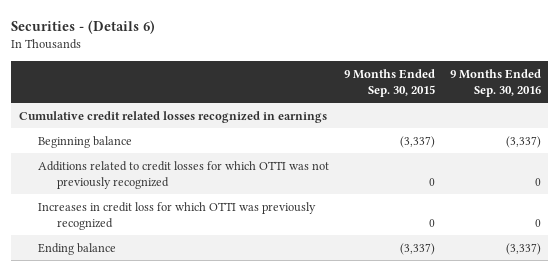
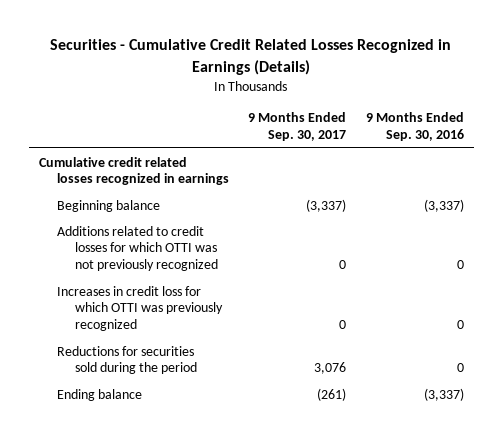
[11,20,156,35] Securities - (Details 6) -> [50,39,452,75] Securities - Cumulative Credit Related Losses Recognized in Earnings (Details)
[343,68,435,97] 9 Months Ended Sep. 30, 2015 -> none
none -> [248,112,347,141] 9 Months Ended Sep. 30, 2017
none -> [56,345,197,375] Reductions for securities sold during the period

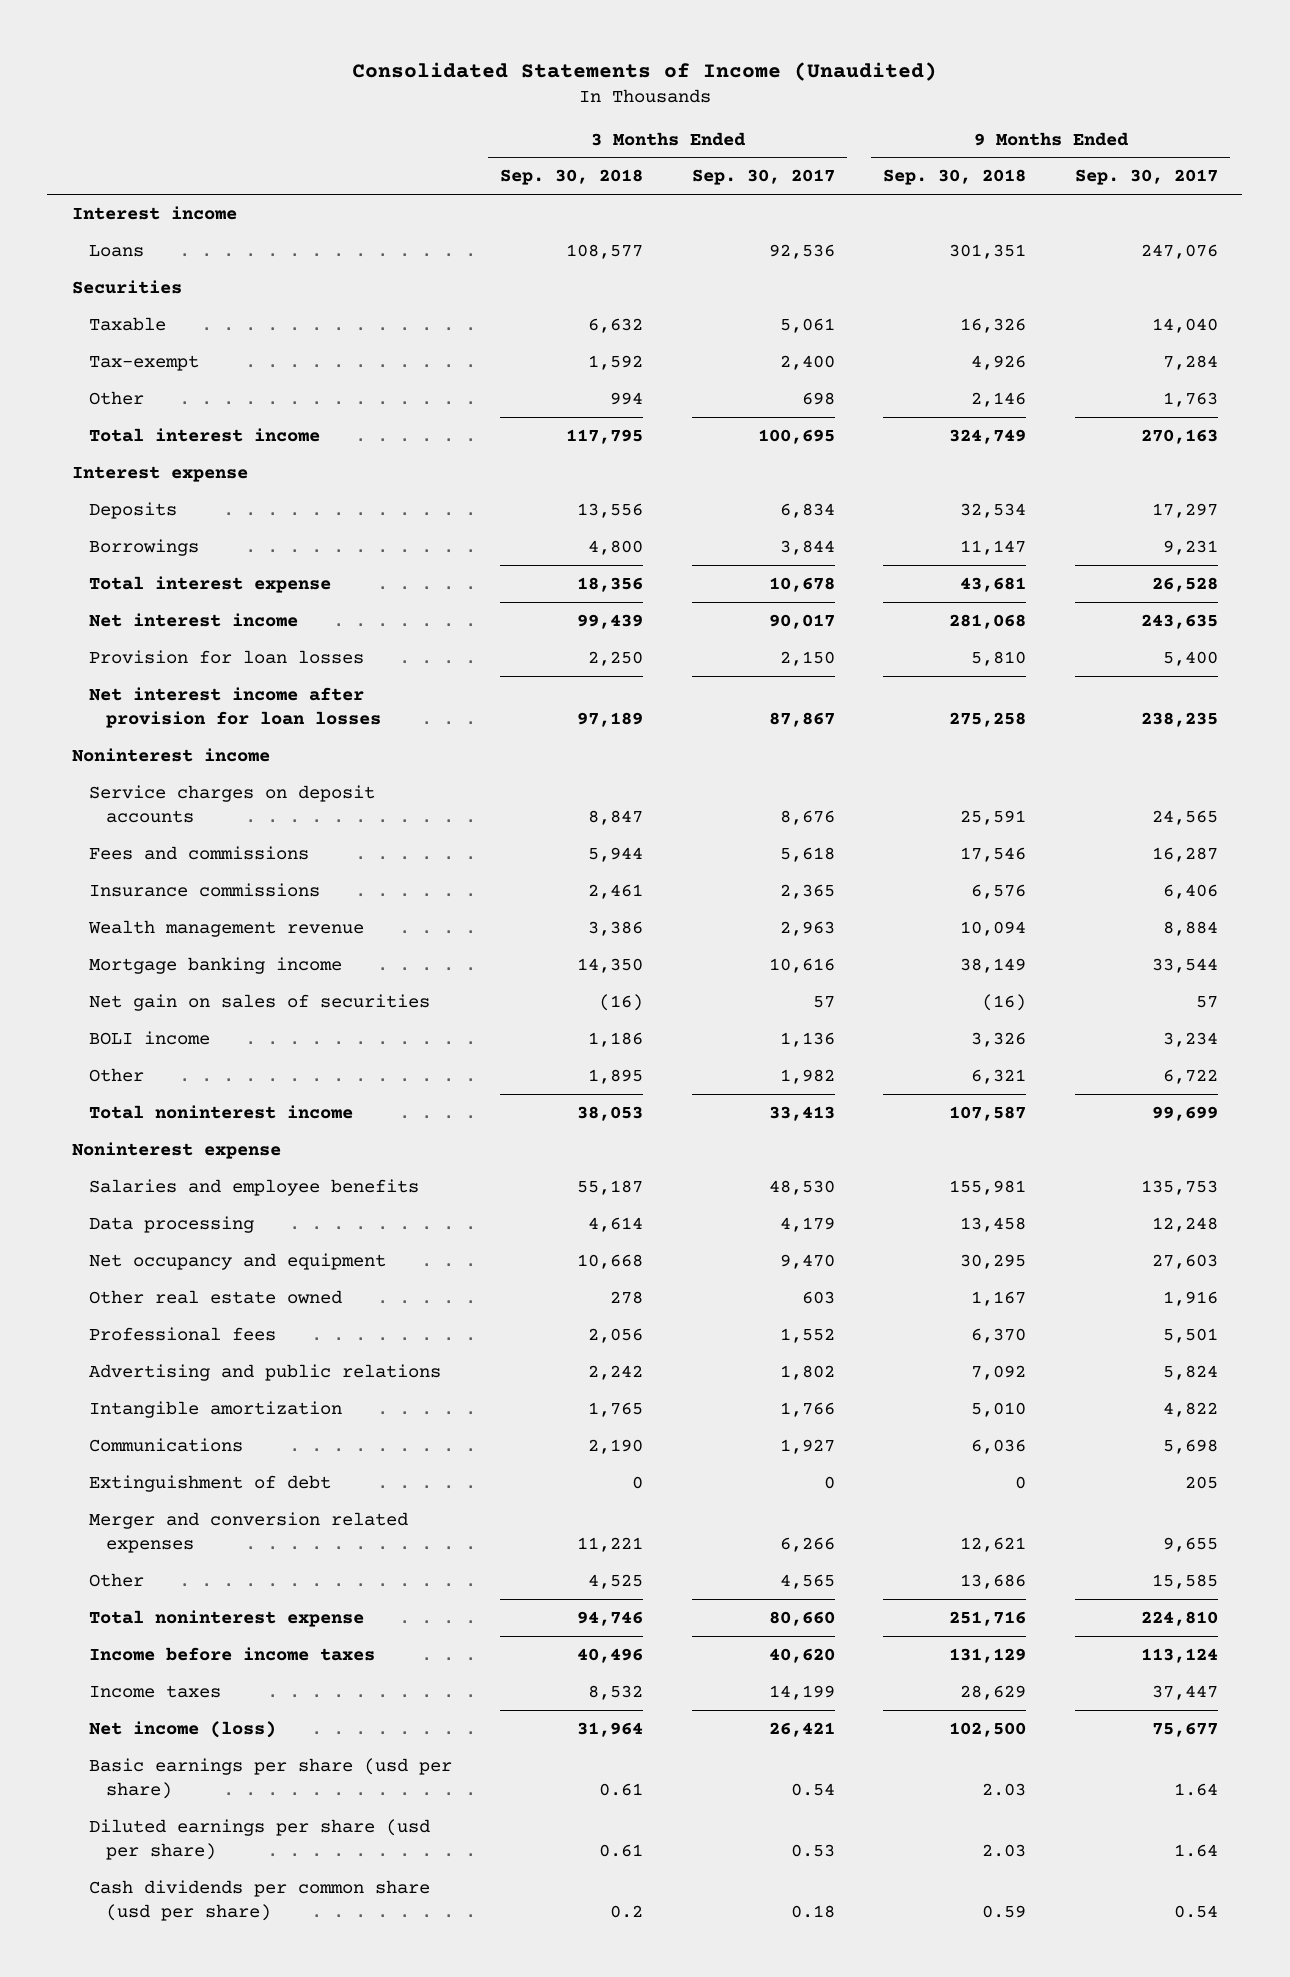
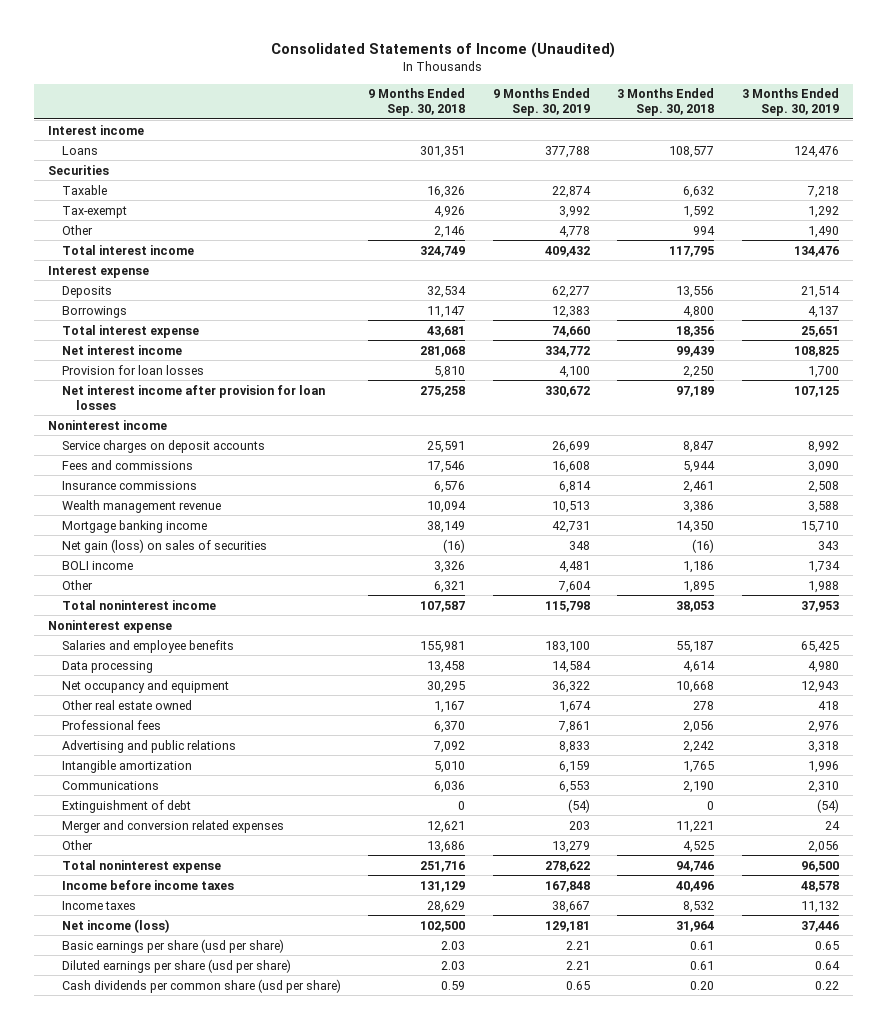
[691,169,835,186] Sep. 30, 2017 -> none
[1075,169,1219,186] Sep. 30, 2017 -> none
none -> [492,88,590,117] 9 Months Ended Sep. 30, 2019
none -> [741,88,839,117] 3 Months Ended Sep. 30, 2019
[88,993,430,1011] Net gain on sales of securities -> [61,538,267,553] Net gain (loss) on sales of securities
[610,1905,644,1919] 0.2 -> [690,980,715,990] 0.20

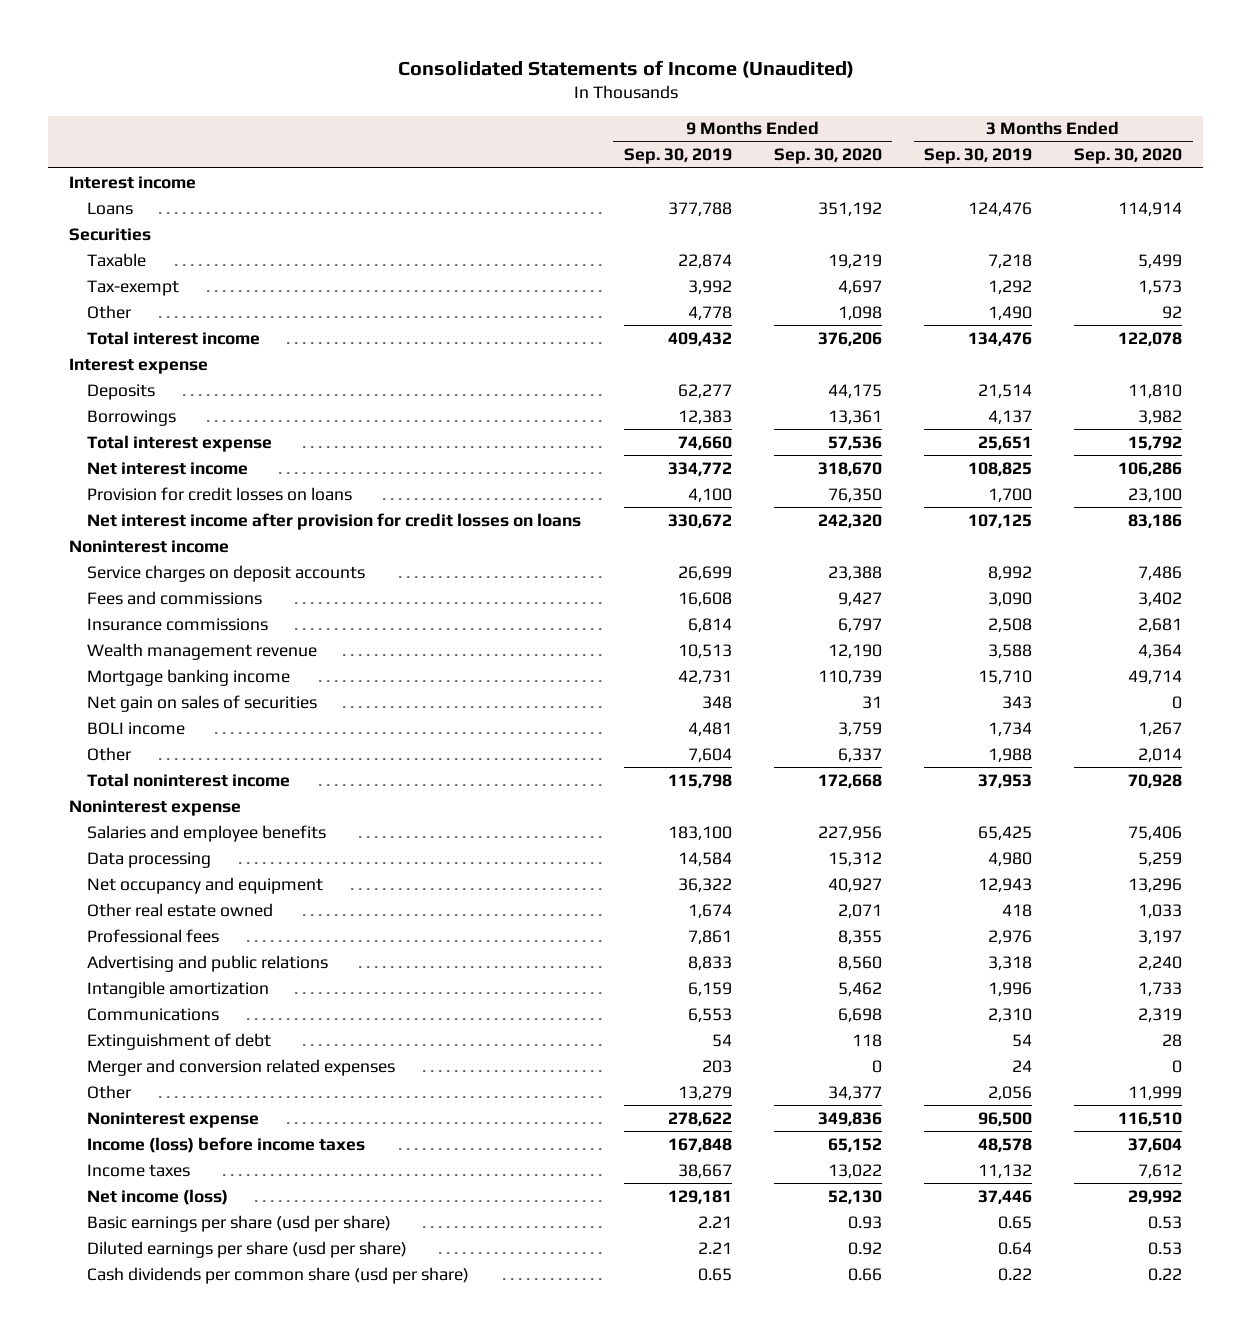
[368,88,466,117] 9 Months Ended Sep. 30, 2018 -> none
[617,88,715,117] 3 Months Ended Sep. 30, 2018 -> none
none -> [773,148,882,165] Sep. 30, 2020
none -> [1074,148,1183,165] Sep. 30, 2020
[61,364,204,375] Provision for loan losses -> [87,486,353,501] Provision for credit losses on loans
[61,384,325,410] Net interest income after provision for loan losses -> [87,512,582,530] Net interest income after provision for credit losses on loans
[61,538,267,553] Net gain (loss) on sales of securities -> [87,694,318,712] Net gain on sales of securities
[567,798,590,813] (54) -> [711,1033,732,1047] 54
[816,798,839,813] (54) -> [1012,1033,1033,1047] 54
[61,859,221,873] Total noninterest expense -> [87,1111,260,1128] Noninterest expense
[61,879,234,890] Income before income taxes -> [87,1136,366,1153] Income (loss) before income taxes

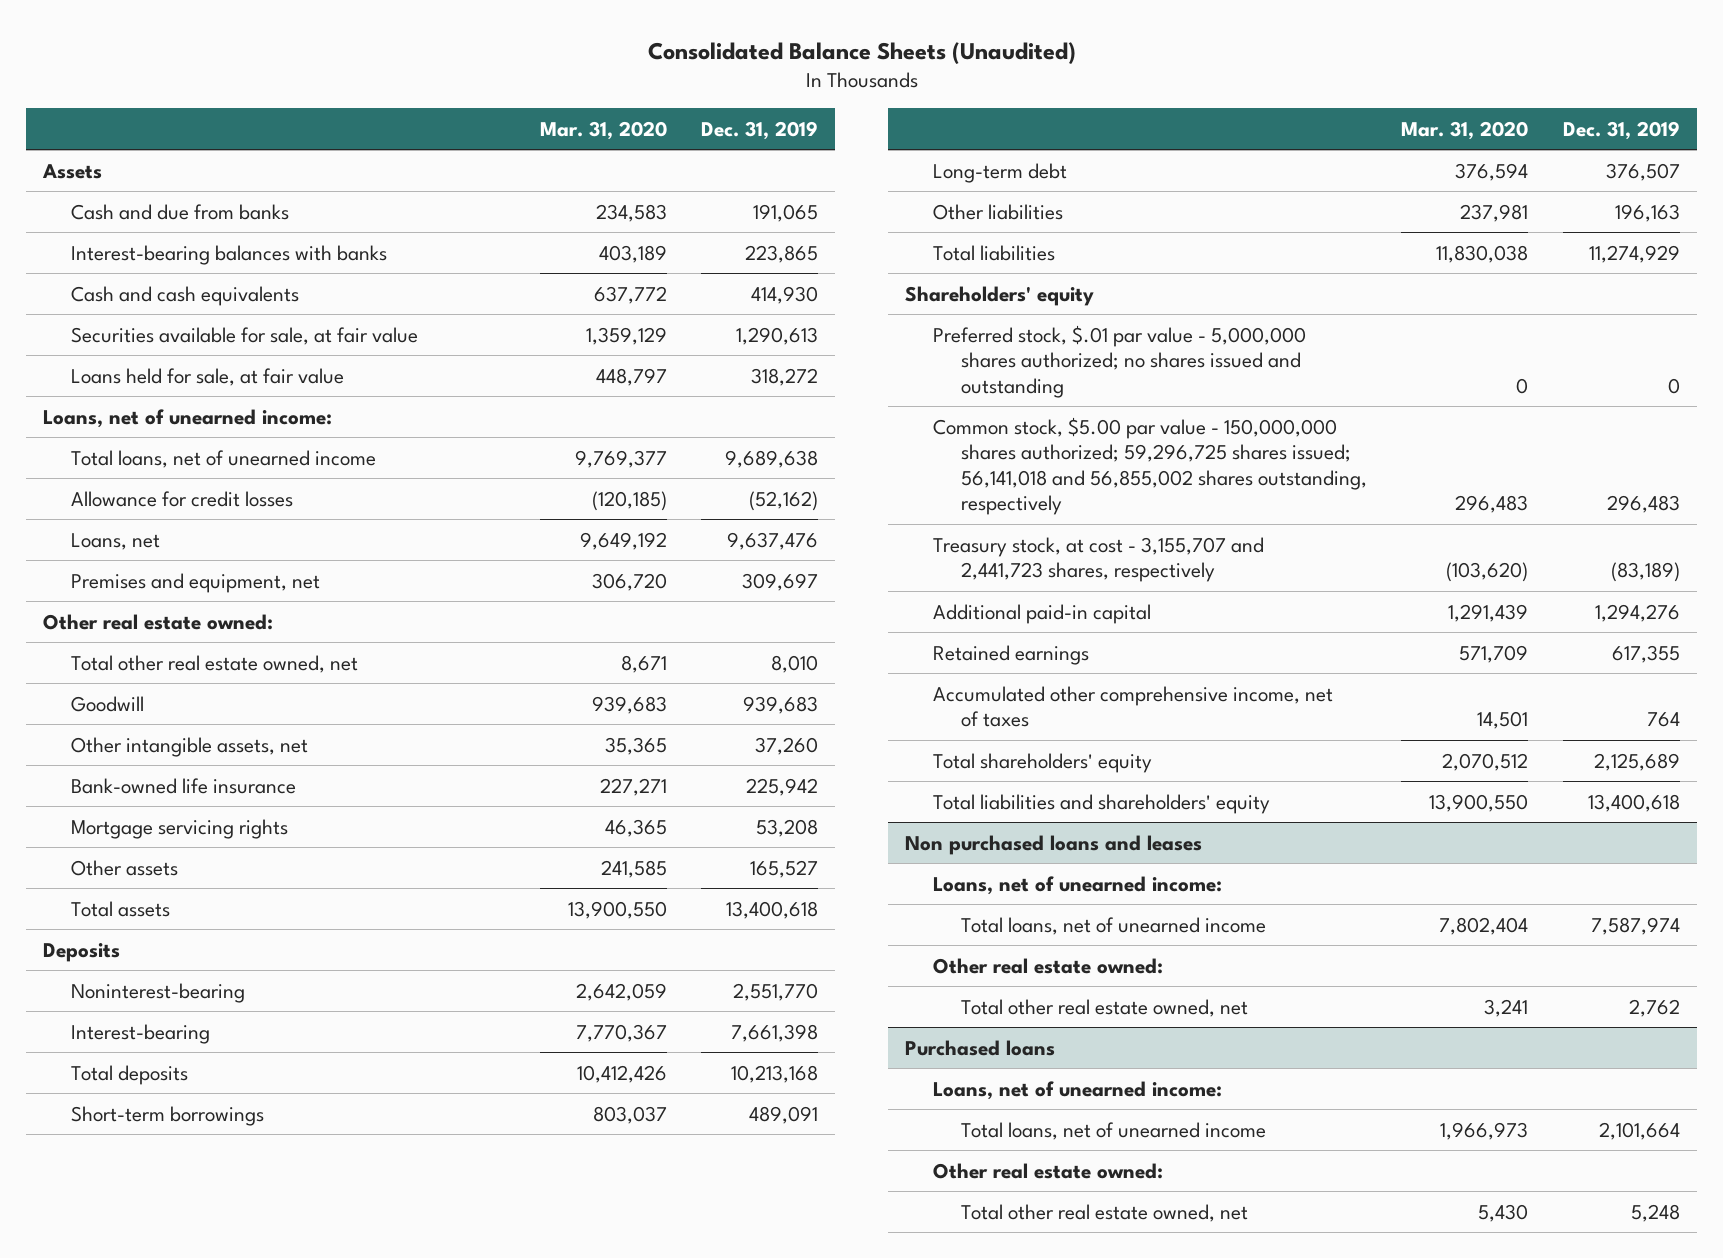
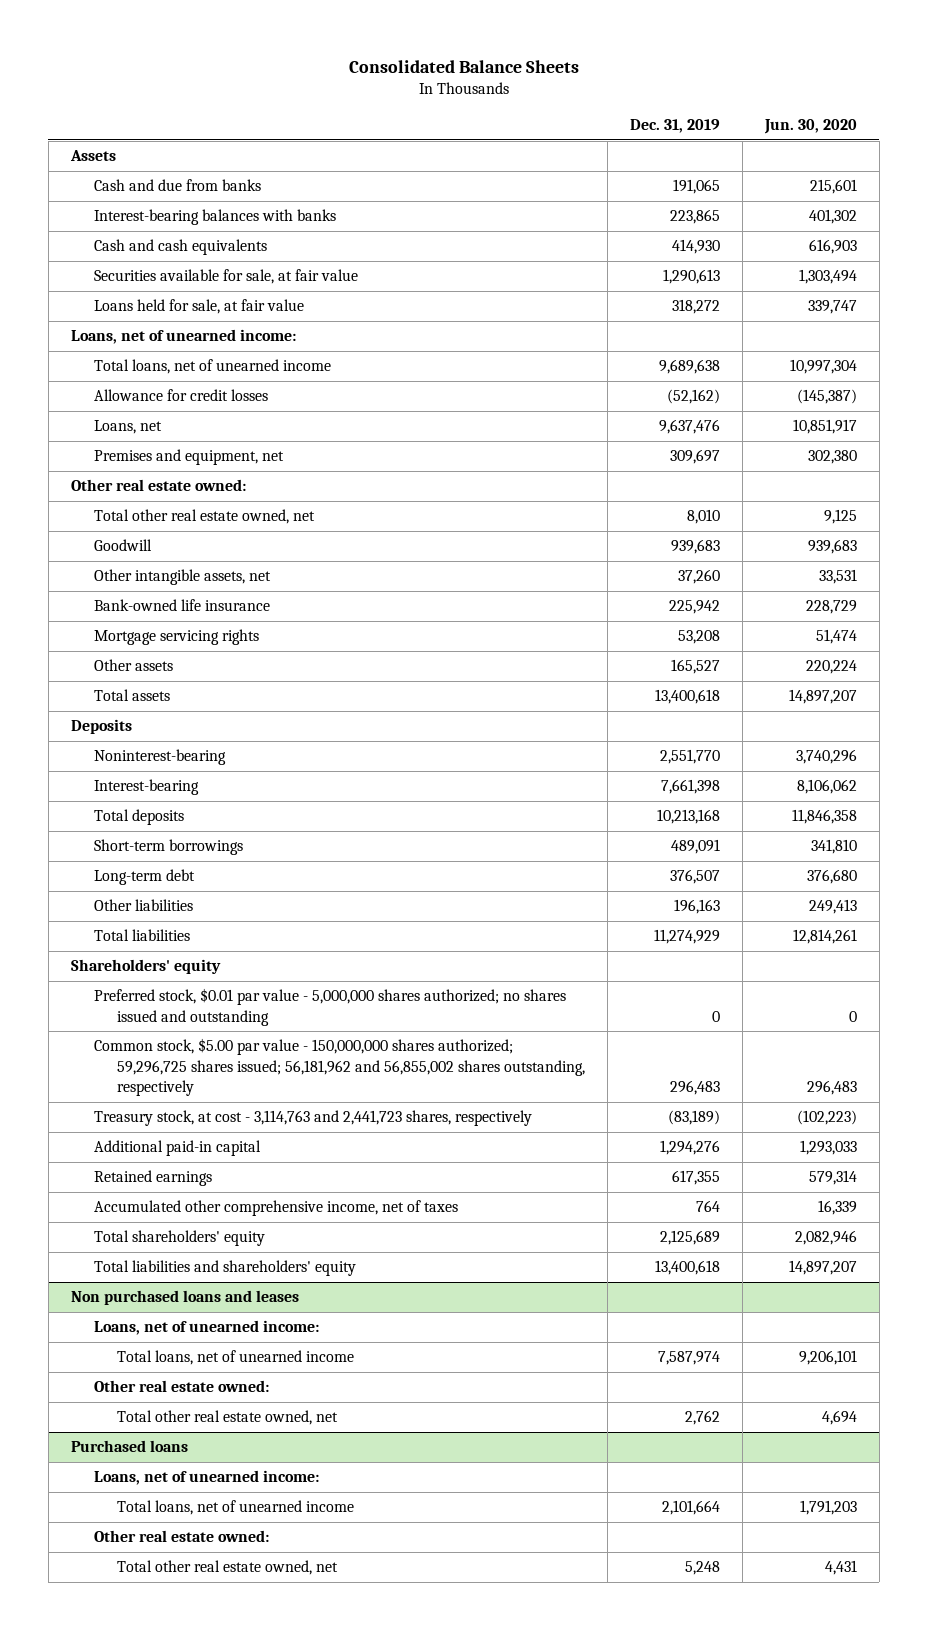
[647,41,1076,64] Consolidated Balance Sheets (Unaudited) -> [348,59,579,73] Consolidated Balance Sheets
[539,120,667,140] Mar. 31, 2020 -> none
none -> [763,119,857,135] Jun. 30, 2020
[932,324,1306,398] Preferred stock, $.01 par value - 5,000,000 shares authorized; no shares issued and outstanding -> [93,988,566,1026] Preferred stock, $0.01 par value - 5,000,000 shares authorized; no shares issued and outstanding
[932,416,1367,516] Common stock, $5.00 par value - 150,000,000 shares authorized; 59,296,725 shares issued; 56,141,018 and 56,855,002 shares outstanding, respectively -> [93,1038,586,1097] Common stock, $5.00 par value - 150,000,000 shares authorized; 59,296,725 shares issued; 56,181,962 and 56,855,002 shares outstanding, respectively
[932,536,1264,583] Treasury stock, at cost - 3,155,707 and 2,441,723 shares, respectively -> [93,1110,532,1127] Treasury stock, at cost - 3,114,763 and 2,441,723 shares, respectively

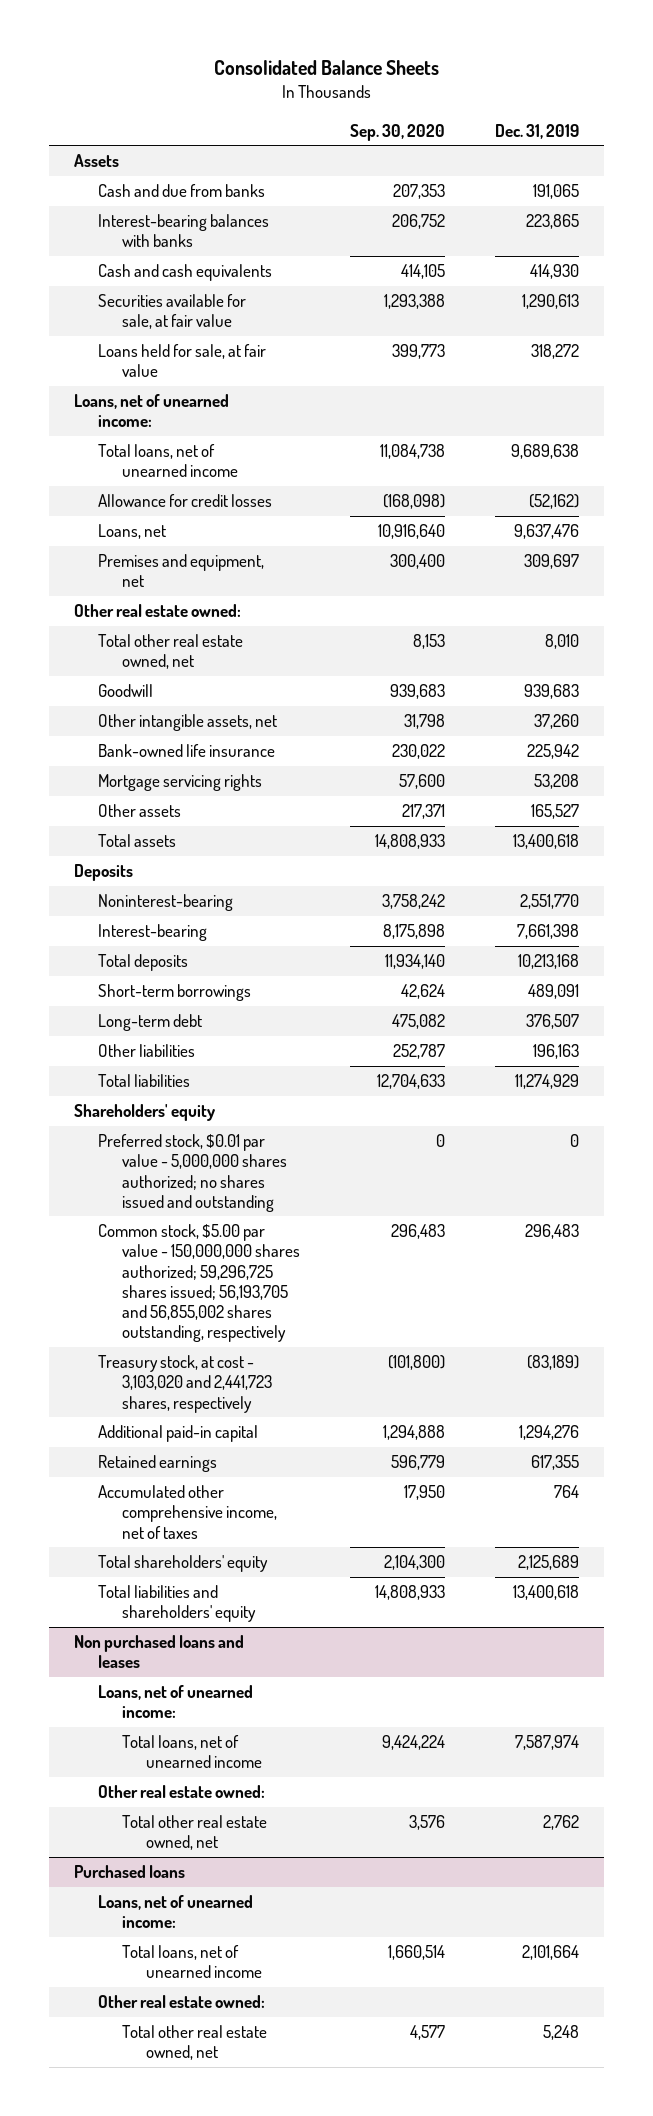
[763,119,857,135] Jun. 30, 2020 -> none
none -> [349,123,445,141] Sep. 30, 2020
[93,1038,586,1097] Common stock, $5.00 par value - 150,000,000 shares authorized; 59,296,725 shares issued; 56,181,962 and 56,855,002 shares outstanding, respectively -> [97,1224,300,1343] Common stock, $5.00 par value - 150,000,000 shares authorized; 59,296,725 shares issued; 56,193,705 and 56,855,002 shares outstanding, respectively
[93,1110,532,1127] Treasury stock, at cost - 3,114,763 and 2,441,723 shares, respectively -> [97,1355,272,1413] Treasury stock, at cost - 3,103,020 and 2,441,723 shares, respectively

